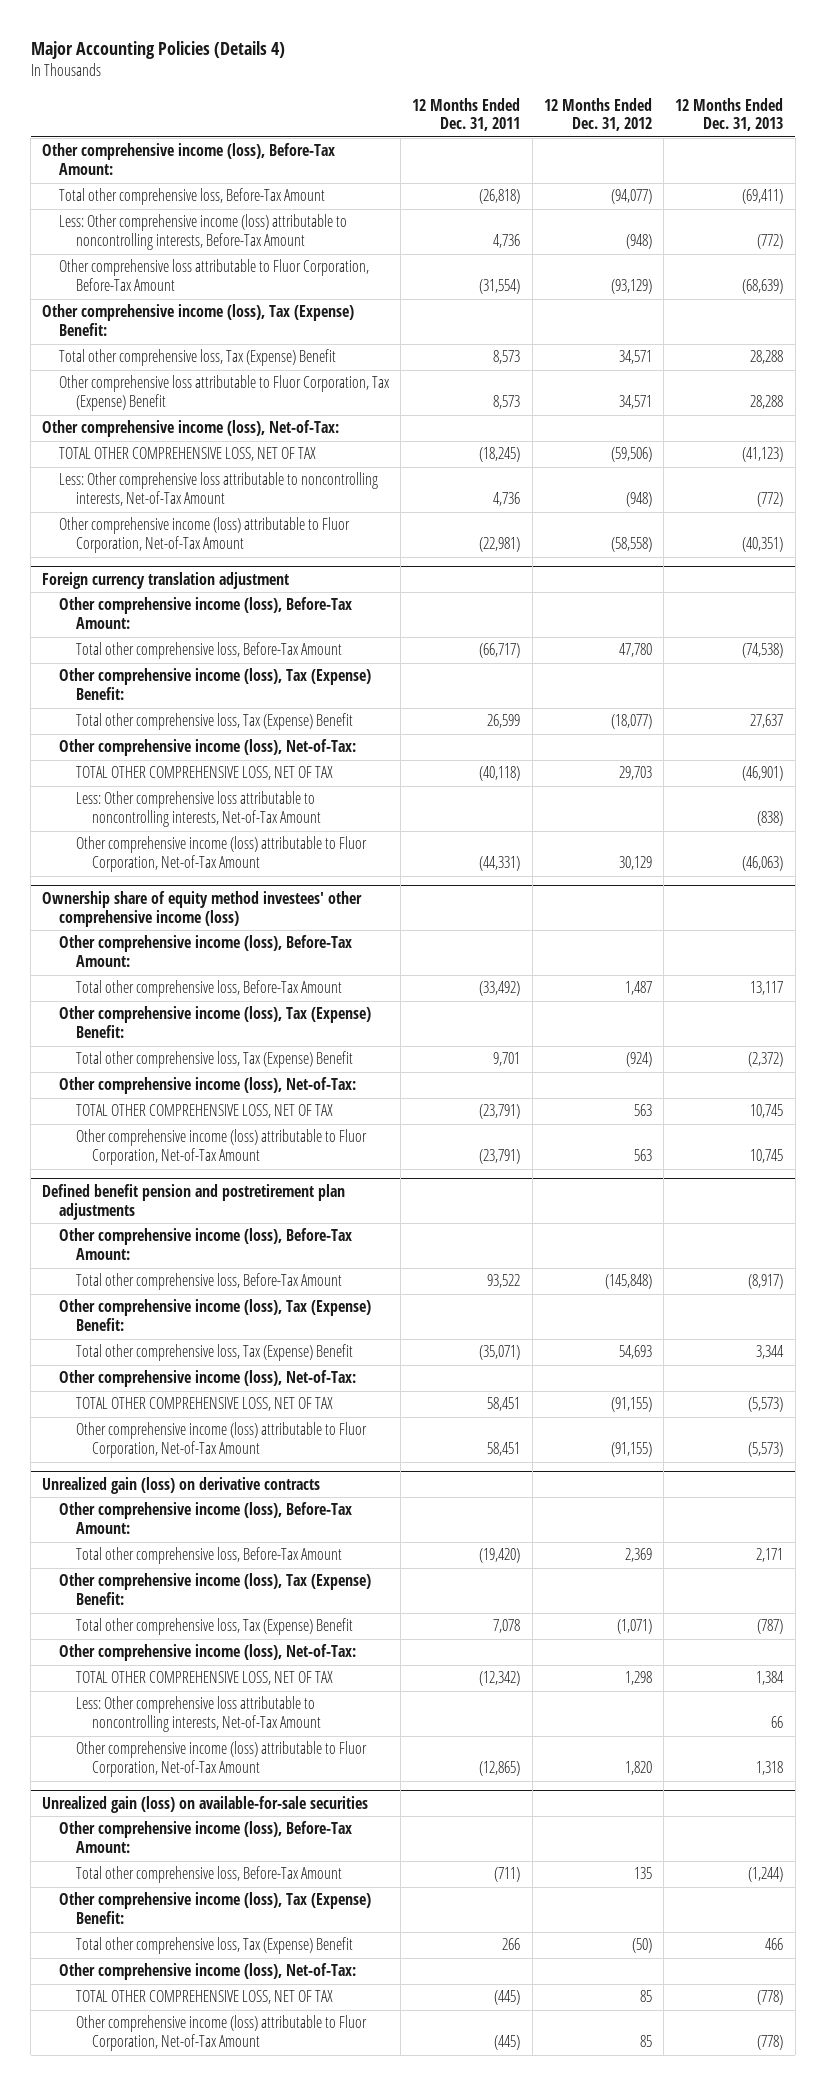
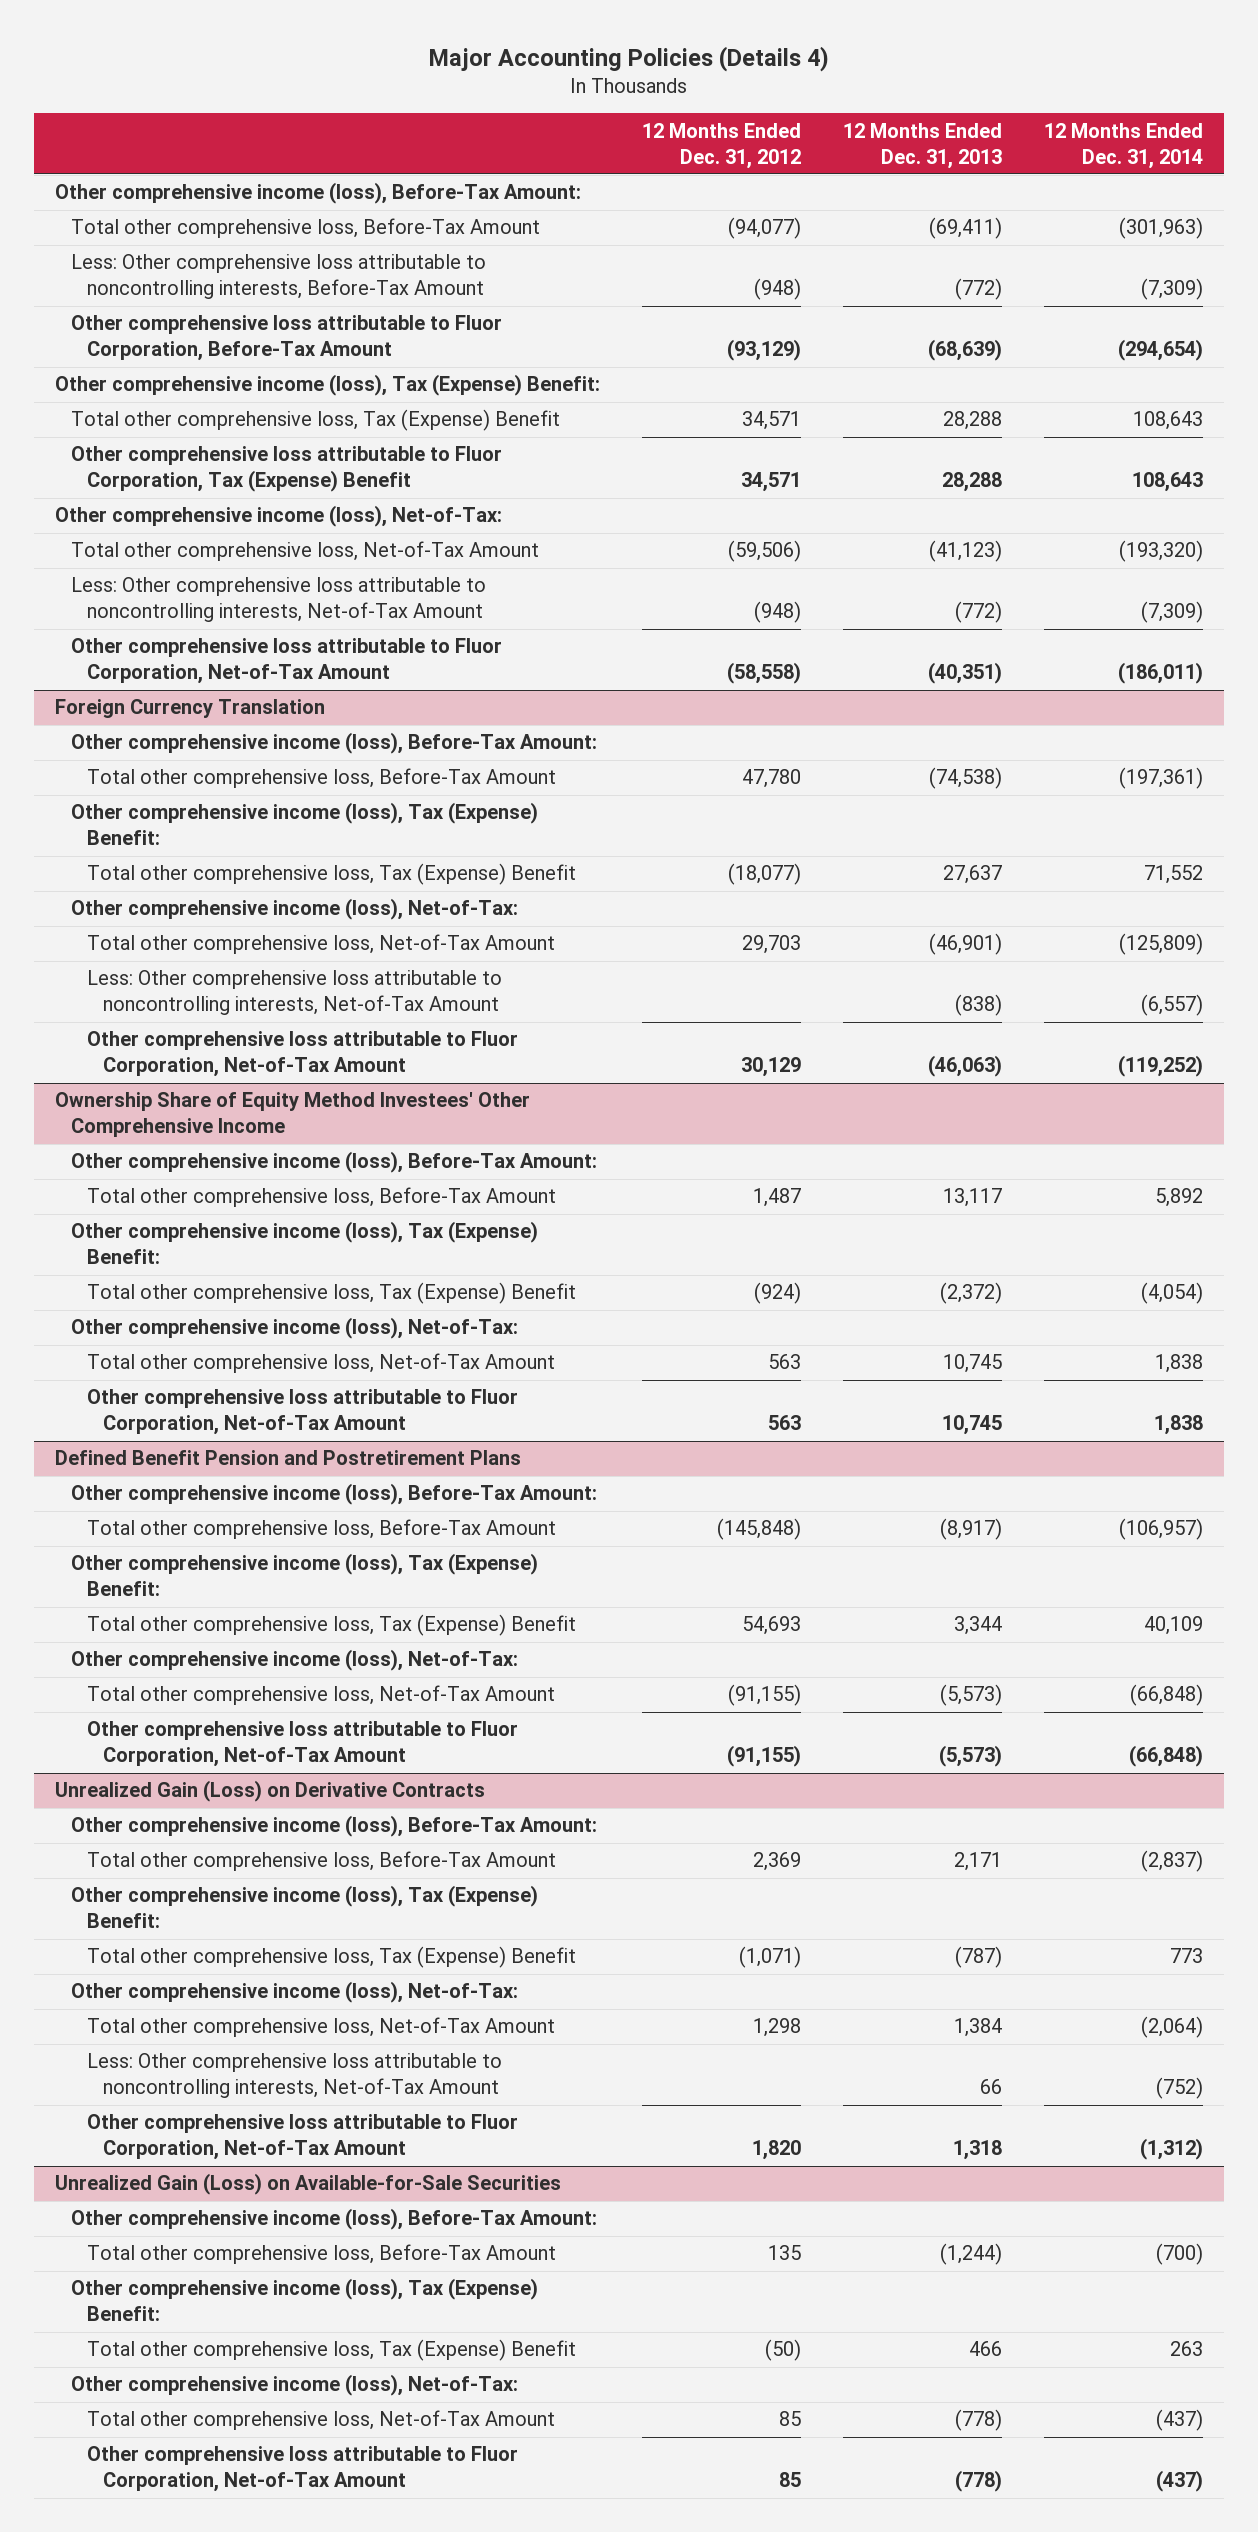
[412,97,521,132] 12 Months Ended Dec. 31, 2011 -> none
none -> [1044,122,1204,169] 12 Months Ended Dec. 31, 2014
[59,214,348,251] Less: Other comprehensive income (loss) attributable to noncontrolling interests, Before-Tax Amount -> [71,254,487,300] Less: Other comprehensive loss attributable to noncontrolling interests, Before-Tax Amount
[59,447,317,462] TOTAL OTHER COMPREHENSIVE LOSS, NET OF TAX -> [71,541,540,562] Total other comprehensive loss, Net-of-Tax Amount
[59,517,351,554] Other comprehensive income (loss) attributable to Fluor Corporation, Net-of-Tax Amount -> [71,638,503,685] Other comprehensive loss attributable to Fluor Corporation, Net-of-Tax Amount
[42,571,290,589] Foreign currency translation adjustment -> [55,699,326,719] Foreign Currency Translation
[75,766,333,781] TOTAL OTHER COMPREHENSIVE LOSS, NET OF TAX -> [87,934,556,955] Total other comprehensive loss, Net-of-Tax Amount
[75,836,367,873] Other comprehensive income (loss) attributable to Fluor Corporation, Net-of-Tax Amount -> [87,1031,519,1078] Other comprehensive loss attributable to Fluor Corporation, Net-of-Tax Amount
[42,890,363,927] Ownership share of equity method investees' other comprehensive income (loss) -> [55,1092,531,1138] Ownership Share of Equity Method Investees' Other Comprehensive Income
[75,1104,333,1119] TOTAL OTHER COMPREHENSIVE LOSS, NET OF TAX -> [87,1353,556,1374] Total other comprehensive loss, Net-of-Tax Amount
[75,1129,367,1166] Other comprehensive income (loss) attributable to Fluor Corporation, Net-of-Tax Amount -> [87,1389,519,1436] Other comprehensive loss attributable to Fluor Corporation, Net-of-Tax Amount
[42,1183,346,1220] Defined benefit pension and postretirement plan adjustments -> [55,1450,522,1466] Defined Benefit Pension and Postretirement Plans
[75,1397,333,1412] TOTAL OTHER COMPREHENSIVE LOSS, NET OF TAX -> [87,1685,556,1706] Total other comprehensive loss, Net-of-Tax Amount
[75,1422,367,1459] Other comprehensive income (loss) attributable to Fluor Corporation, Net-of-Tax Amount -> [87,1721,519,1768] Other comprehensive loss attributable to Fluor Corporation, Net-of-Tax Amount
[42,1476,321,1494] Unrealized gain (loss) on derivative contracts -> [55,1780,486,1803] Unrealized Gain (Loss) on Derivative Contracts
[75,1671,333,1686] TOTAL OTHER COMPREHENSIVE LOSS, NET OF TAX -> [87,2017,556,2038] Total other comprehensive loss, Net-of-Tax Amount
[75,1741,367,1778] Other comprehensive income (loss) attributable to Fluor Corporation, Net-of-Tax Amount -> [87,2114,519,2161] Other comprehensive loss attributable to Fluor Corporation, Net-of-Tax Amount
[42,1795,369,1813] Unrealized gain (loss) on available-for-sale securities -> [55,2173,562,2196] Unrealized Gain (Loss) on Available-for-Sale Securities
[75,1990,333,2005] TOTAL OTHER COMPREHENSIVE LOSS, NET OF TAX -> [87,2410,556,2431] Total other comprehensive loss, Net-of-Tax Amount
[75,2015,367,2052] Other comprehensive income (loss) attributable to Fluor Corporation, Net-of-Tax Amount -> [87,2446,519,2493] Other comprehensive loss attributable to Fluor Corporation, Net-of-Tax Amount

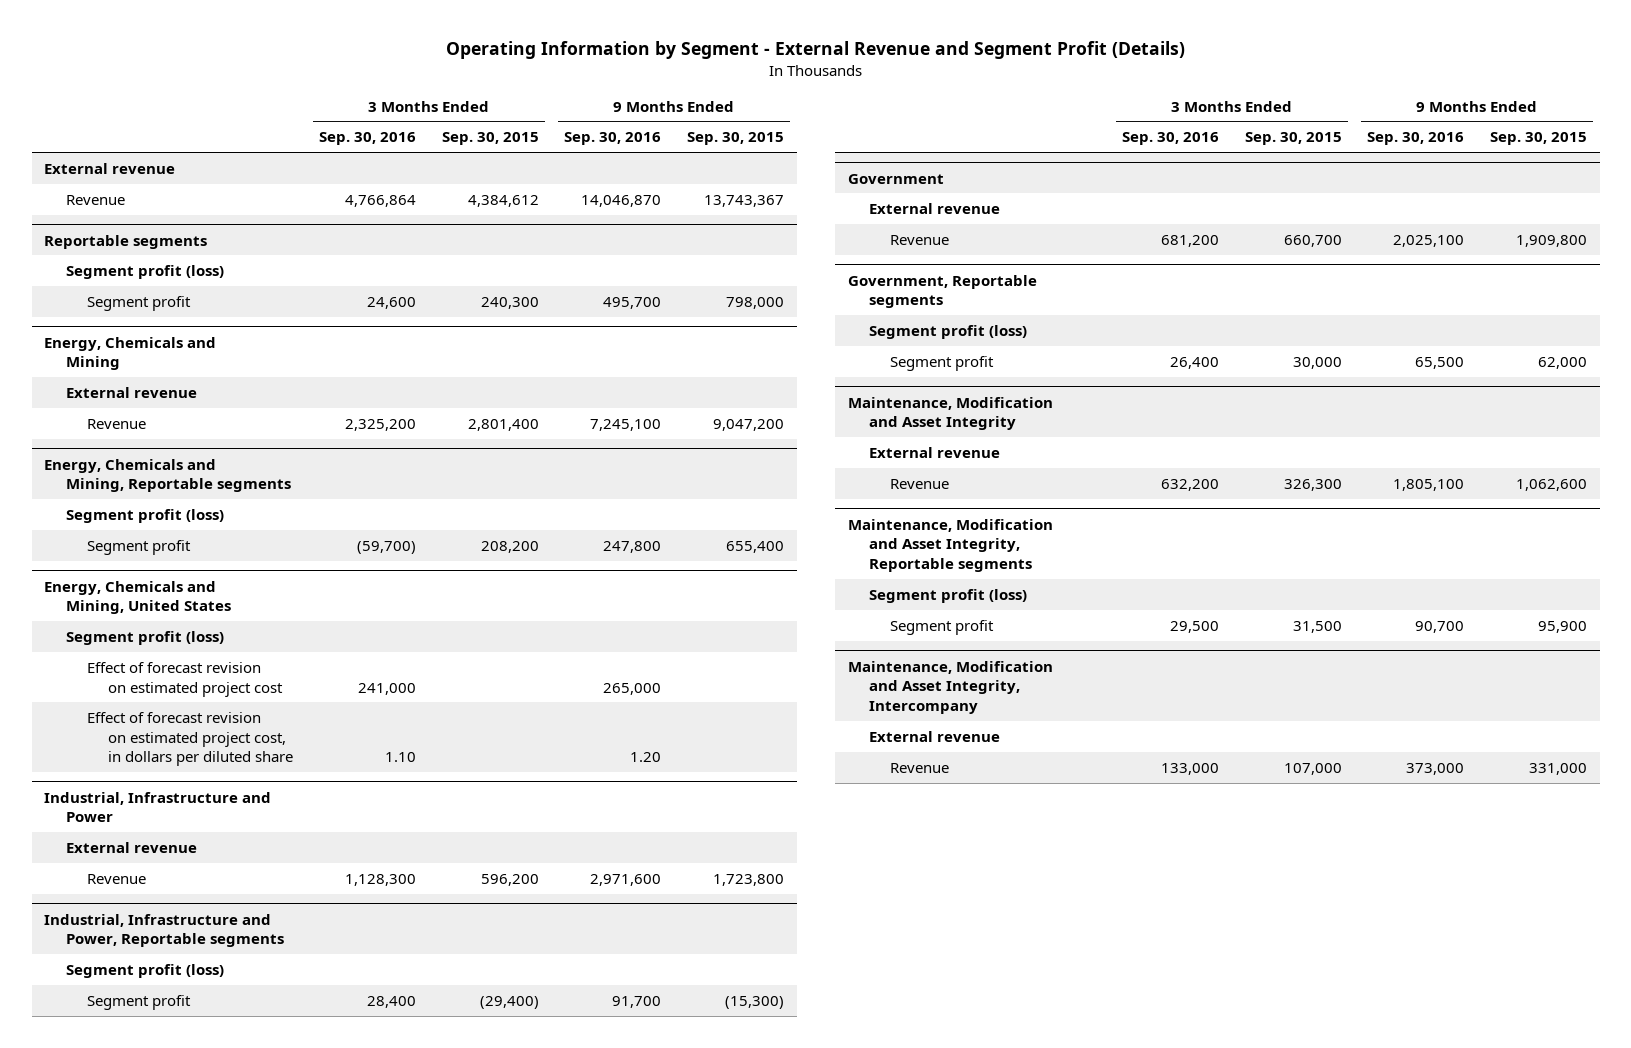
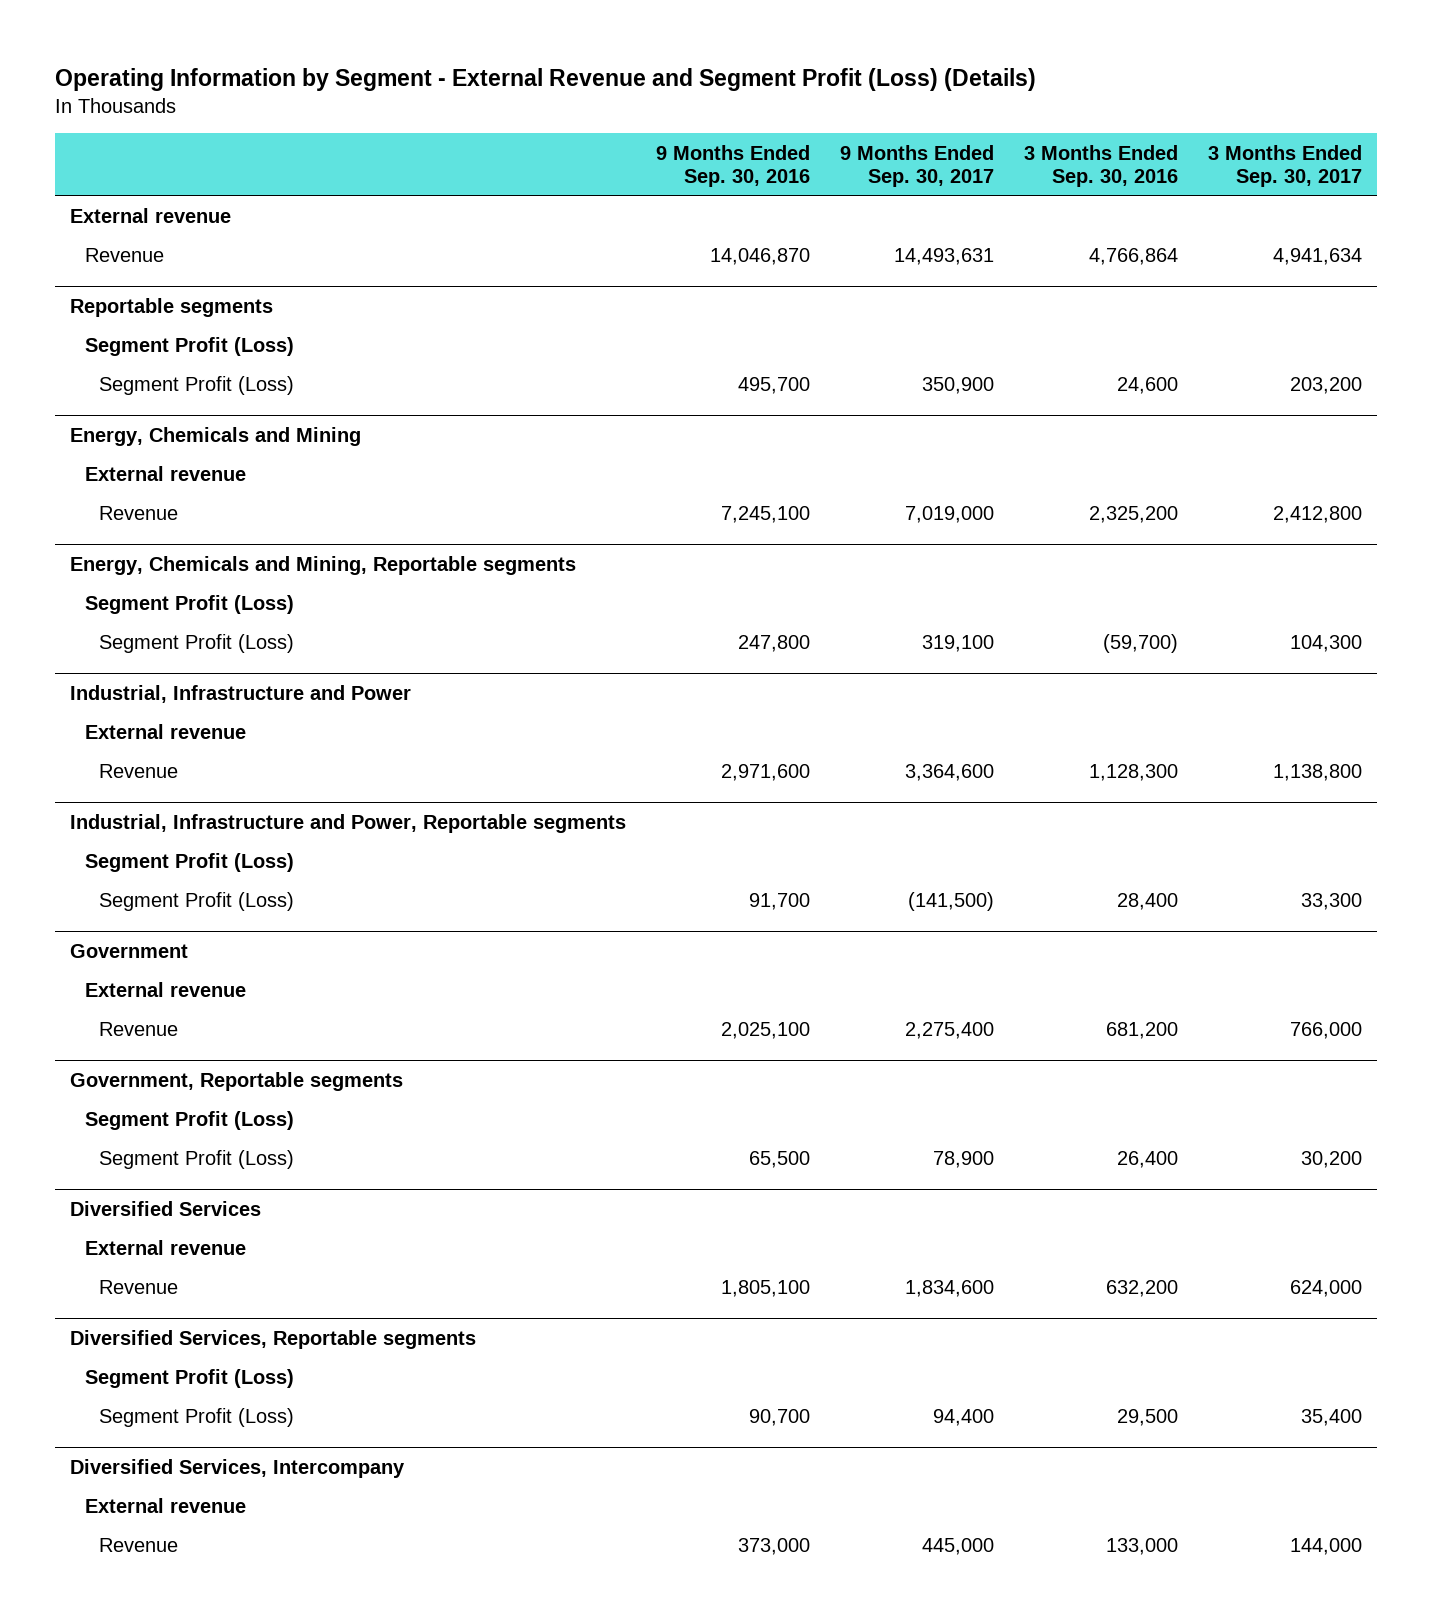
[445,41,1185,60] Operating Information by Segment - External Revenue and Segment Profit (Details) -> [55,68,1037,92] Operating Information by Segment - External Revenue and Segment Profit (Loss) (Details)
[441,132,539,146] Sep. 30, 2015 -> none
[686,132,784,146] Sep. 30, 2015 -> none
none -> [840,144,995,188] 9 Months Ended Sep. 30, 2017
none -> [1207,144,1362,188] 3 Months Ended Sep. 30, 2017
[65,264,224,279] Segment profit (loss) -> [84,337,294,357] Segment Profit (Loss)
[87,295,192,311] Segment profit -> [98,376,294,396] Segment Profit (Loss)
[44,580,231,615] Energy, Chemicals and Mining, United States -> none
[65,630,224,645] Segment profit (loss) -> none
[87,661,284,697] Effect of forecast revision on estimated project cost -> none
[87,711,294,767] Effect of forecast revision on estimated project cost, in dollars per diluted share -> none
[65,508,224,523] Segment profit (loss) -> [84,595,294,615] Segment Profit (Loss)
[87,539,192,555] Segment profit -> [98,634,294,654] Segment Profit (Loss)
[65,963,224,978] Segment profit (loss) -> [84,853,294,873] Segment Profit (Loss)
[87,994,192,1010] Segment profit -> [98,892,294,912] Segment Profit (Loss)
[847,396,1053,431] Maintenance, Modification and Asset Integrity -> none
[868,324,1027,339] Segment profit (loss) -> [84,1111,294,1131] Segment Profit (Loss)
[890,355,995,371] Segment profit -> [98,1150,294,1170] Segment Profit (Loss)
none -> [70,1201,262,1217] Diversified Services
[847,518,1053,573] Maintenance, Modification and Asset Integrity, Reportable segments -> none
[847,660,1053,715] Maintenance, Modification and Asset Integrity, Intercompany -> none
none -> [70,1330,477,1350] Diversified Services, Reportable segments
[868,588,1027,603] Segment profit (loss) -> [84,1369,294,1389] Segment Profit (Loss)
[890,619,995,635] Segment profit -> [98,1408,294,1428] Segment Profit (Loss)
none -> [70,1459,406,1479] Diversified Services, Intercompany

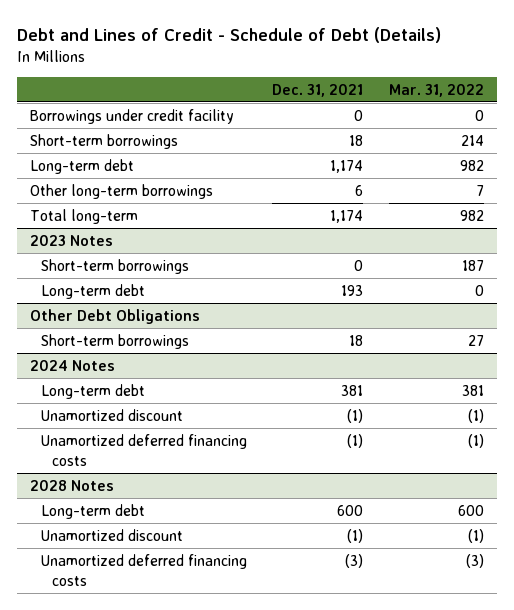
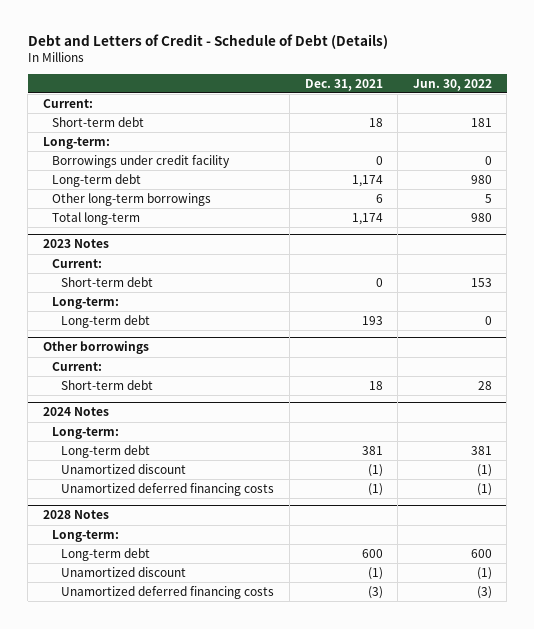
[17,27,442,44] Debt and Lines of Credit - Schedule of Debt (Details) -> [27,34,388,50] Debt and Letters of Credit - Schedule of Debt (Details)
[388,83,484,97] Mar. 31, 2022 -> none
none -> [412,78,492,91] Jun. 30, 2022
none -> [42,98,93,108] Current:
none -> [52,116,145,127] Short-term debt
none -> [42,136,110,149] Long-term:
[29,133,178,149] Short-term borrowings -> none
none -> [52,258,103,268] Current:
[40,258,189,274] Short-term borrowings -> [61,276,154,287] Short-term debt
none -> [52,296,120,309] Long-term:
[29,308,200,324] Other Debt Obligations -> [42,341,149,355] Other borrowings
none -> [52,361,103,371] Current:
[40,333,189,349] Short-term borrowings -> [61,379,154,390] Short-term debt
none -> [52,426,120,439] Long-term:
none -> [52,529,120,542] Long-term:

